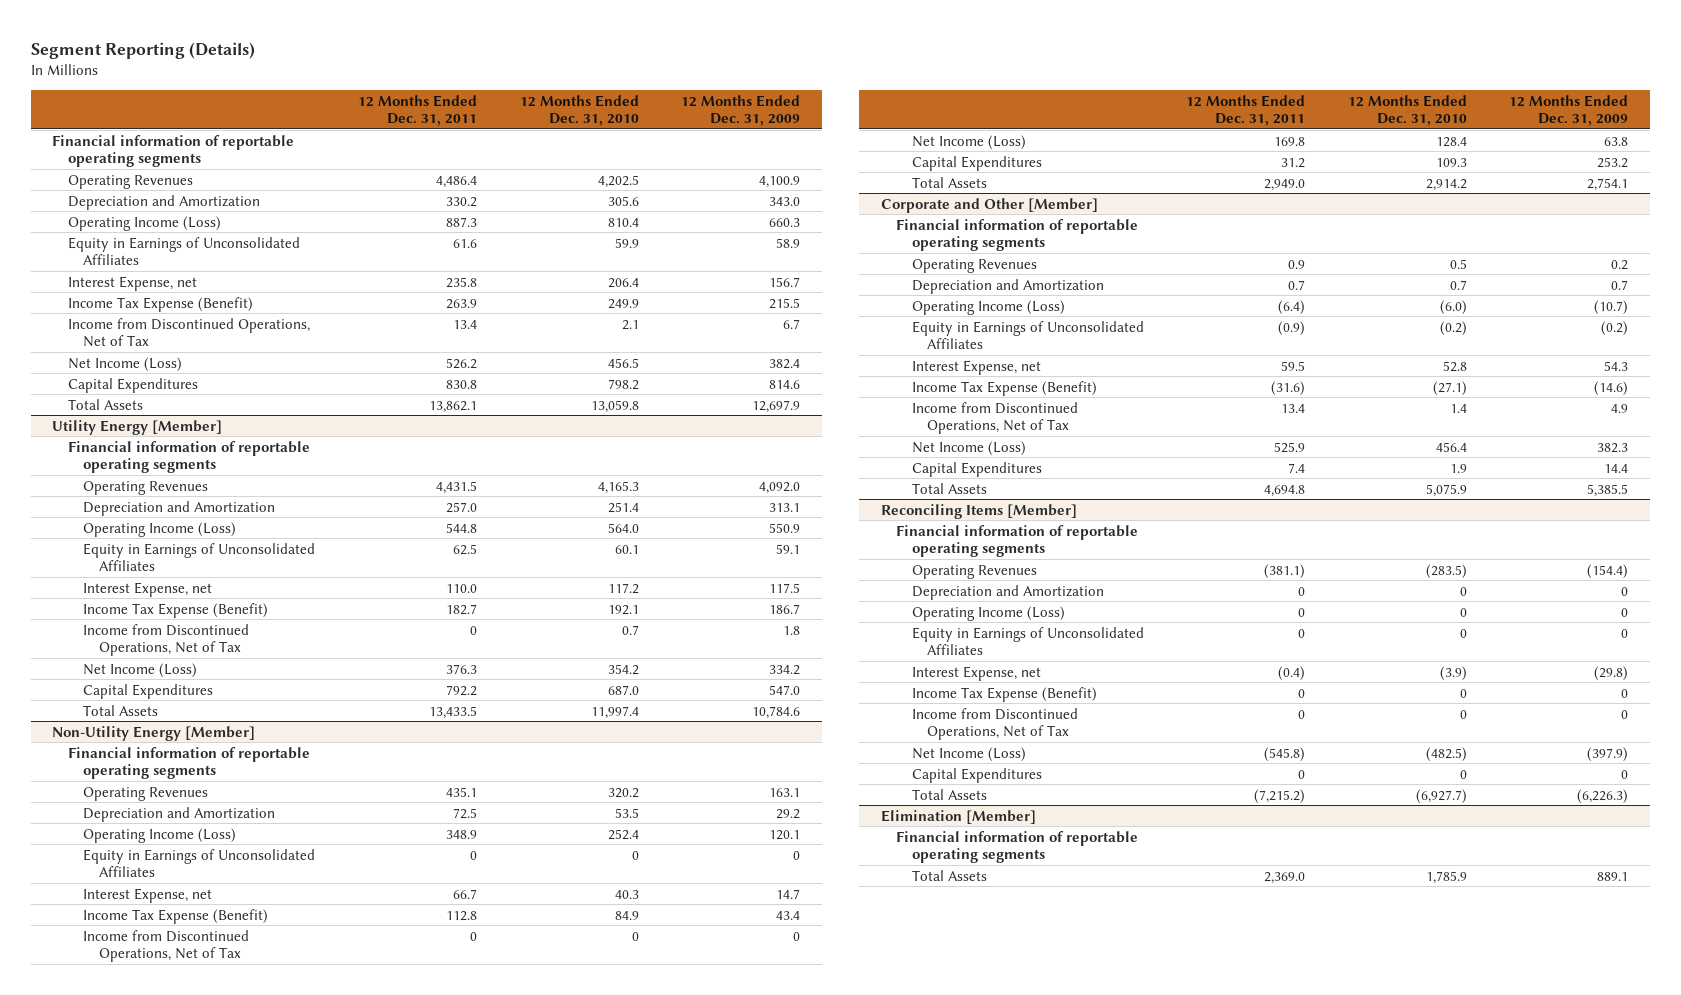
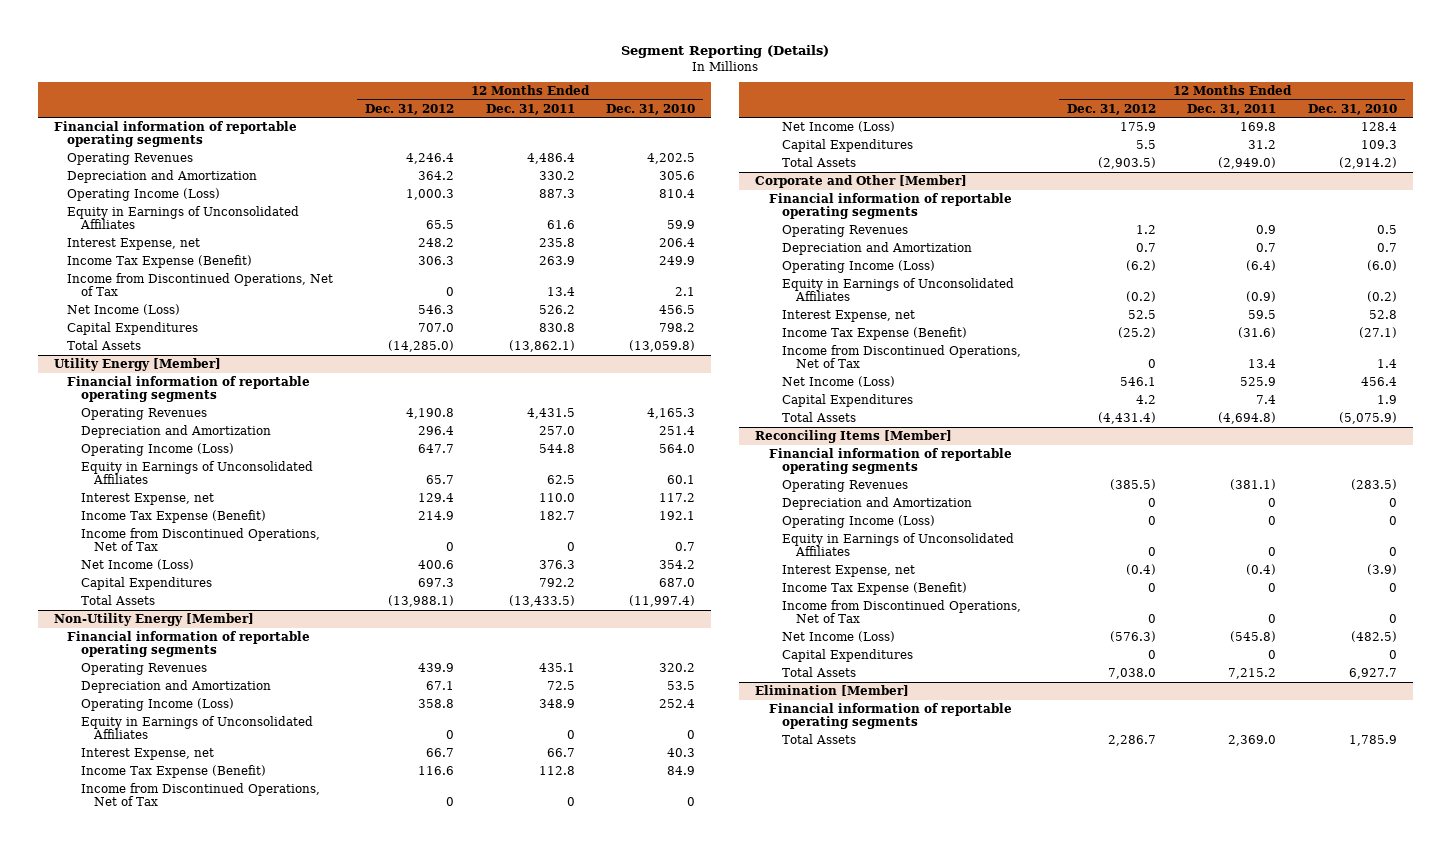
[681,94,801,126] 12 Months Ended Dec. 31, 2009 -> none
none -> [364,103,454,115] Dec. 31, 2012
[429,400,478,413] 13,862.1 -> [508,340,575,353] (13,862.1)
[590,399,639,413] 13,059.8 -> [629,340,696,353] (13,059.8)
[429,705,478,719] 13,433.5 -> [508,595,575,608] (13,433.5)
[590,705,639,719] 11,997.4 -> [629,595,696,608] (11,997.4)
[1264,178,1306,191] 2,949.0 -> [1218,157,1277,170] (2,949.0)
[1425,178,1467,191] 2,914.2 -> [1338,157,1397,170] (2,914.2)
[1264,484,1306,497] 4,694.8 -> [1218,412,1277,425] (4,694.8)
[1425,483,1467,497] 5,075.9 -> [1338,412,1397,425] (5,075.9)
[1254,788,1306,804] (7,215.2) -> [1228,668,1277,680] 7,215.2
[1415,788,1467,804] (6,927.7) -> [1348,668,1397,680] 6,927.7

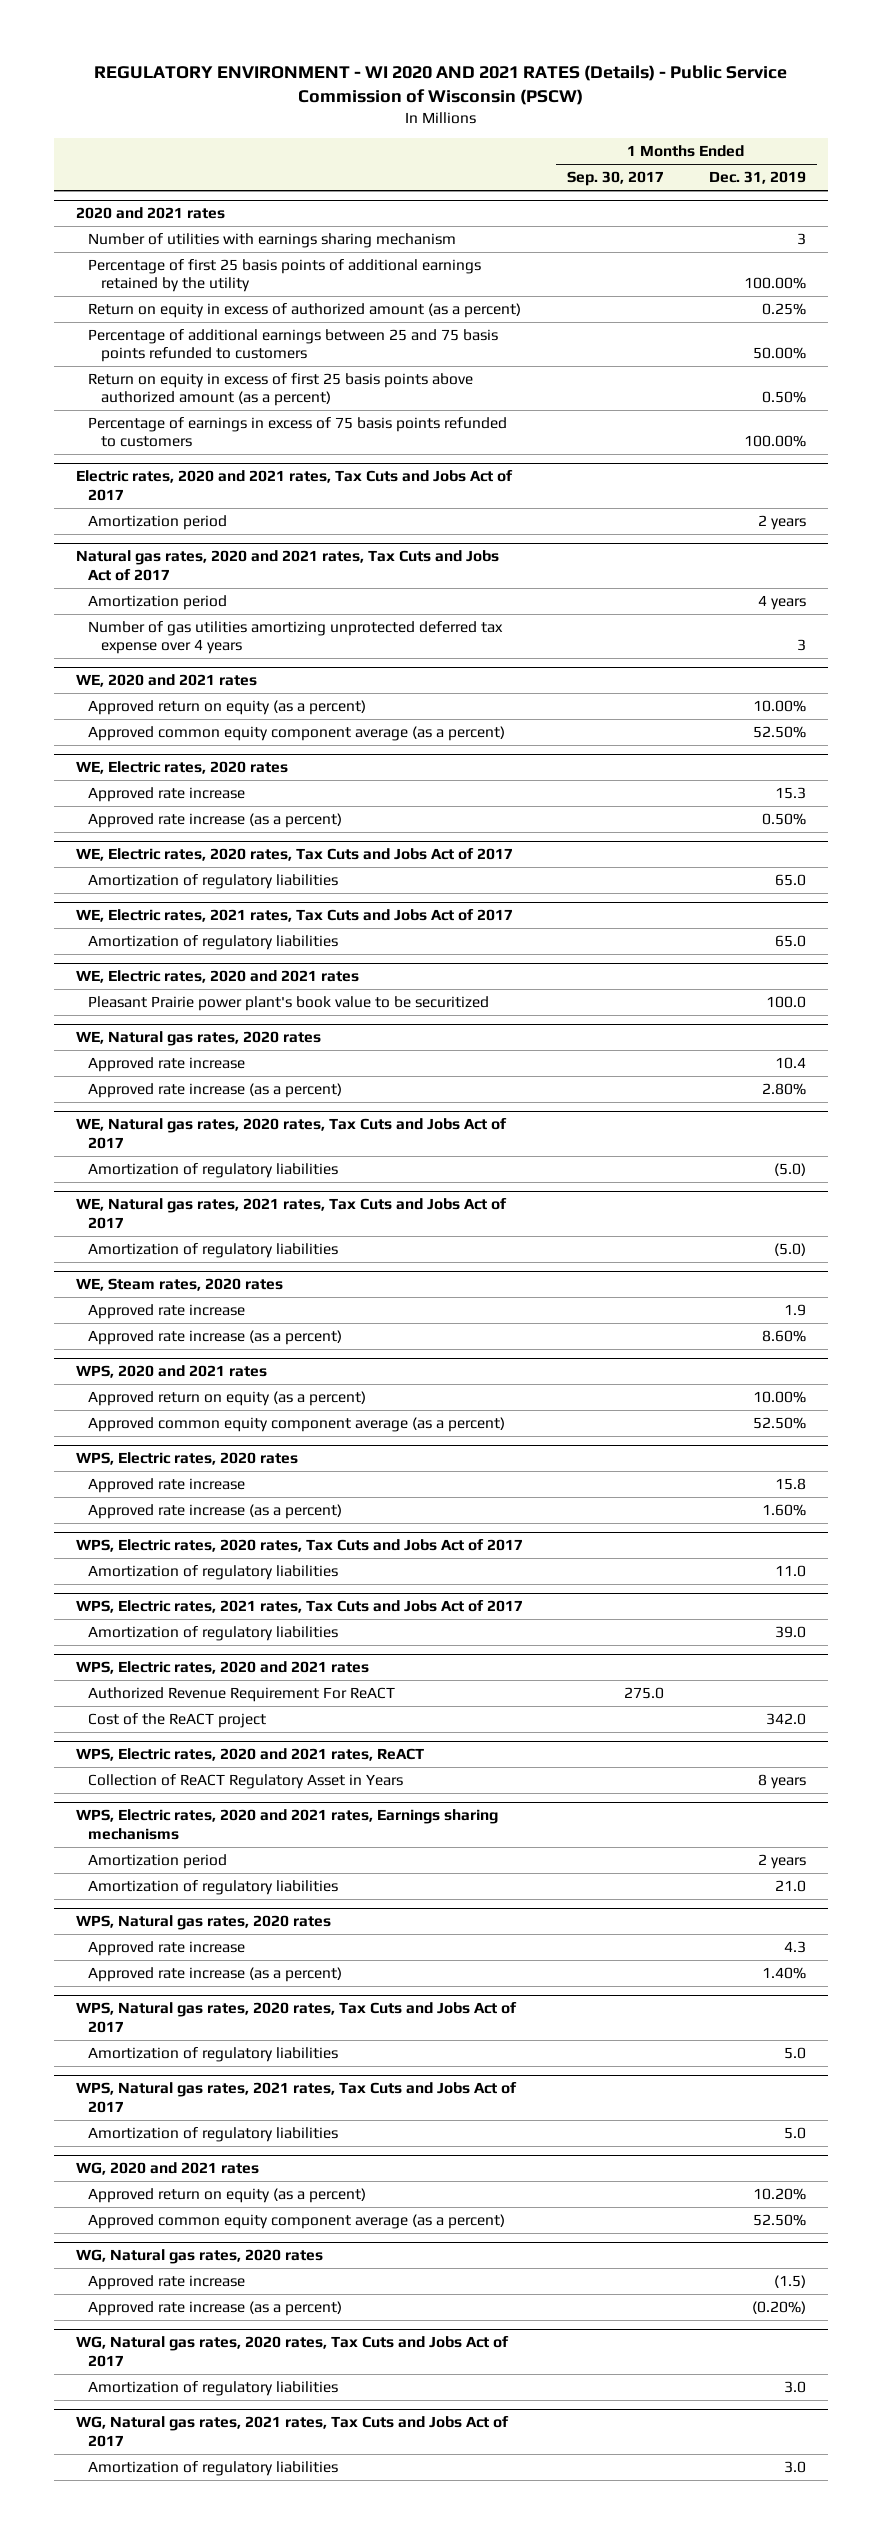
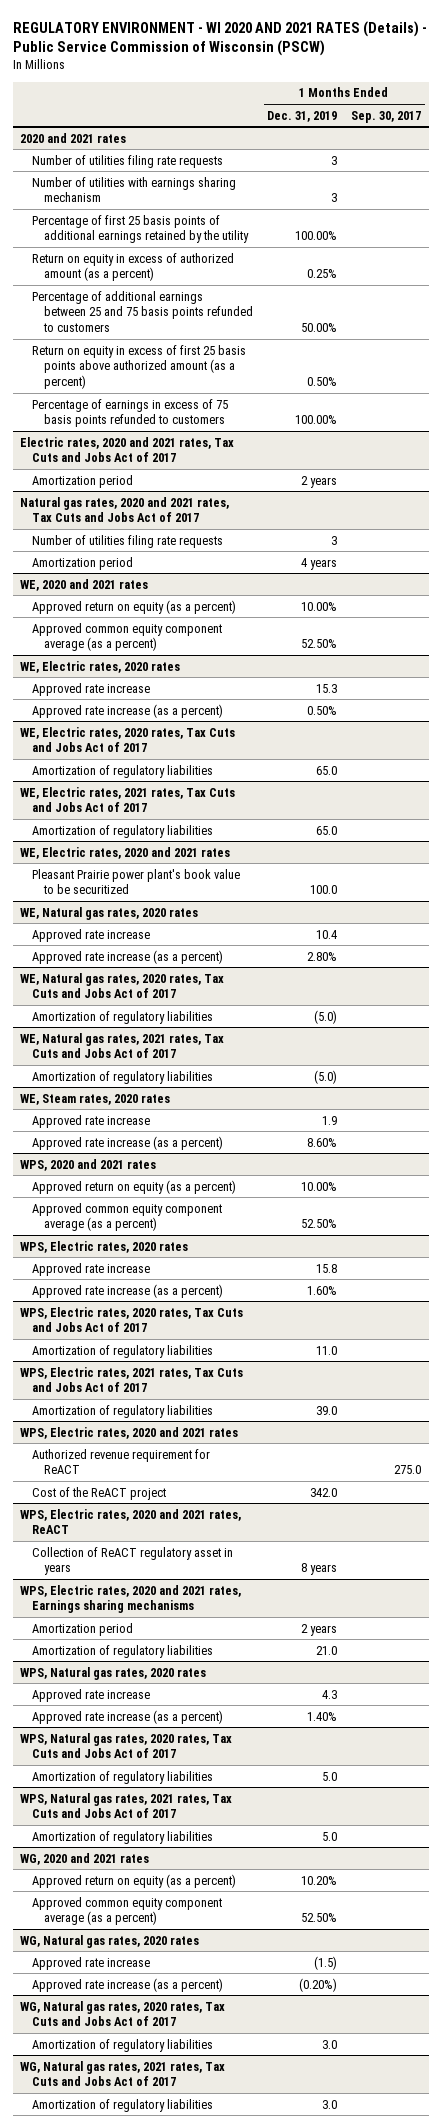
none -> [32,154,224,168] Number of utilities filing rate requests
none -> [32,534,224,548] Number of utilities filing rate requests
[88,621,504,655] Number of gas utilities amortizing unprotected deferred tax expense over 4 years -> none
[88,1687,396,1703] Authorized Revenue Requirement For ReACT -> [32,1448,211,1475] Authorized revenue requirement for ReACT
[88,1774,404,1790] Collection of ReACT Regulatory Asset in Years -> [32,1546,234,1576] Collection of ReACT regulatory asset in years

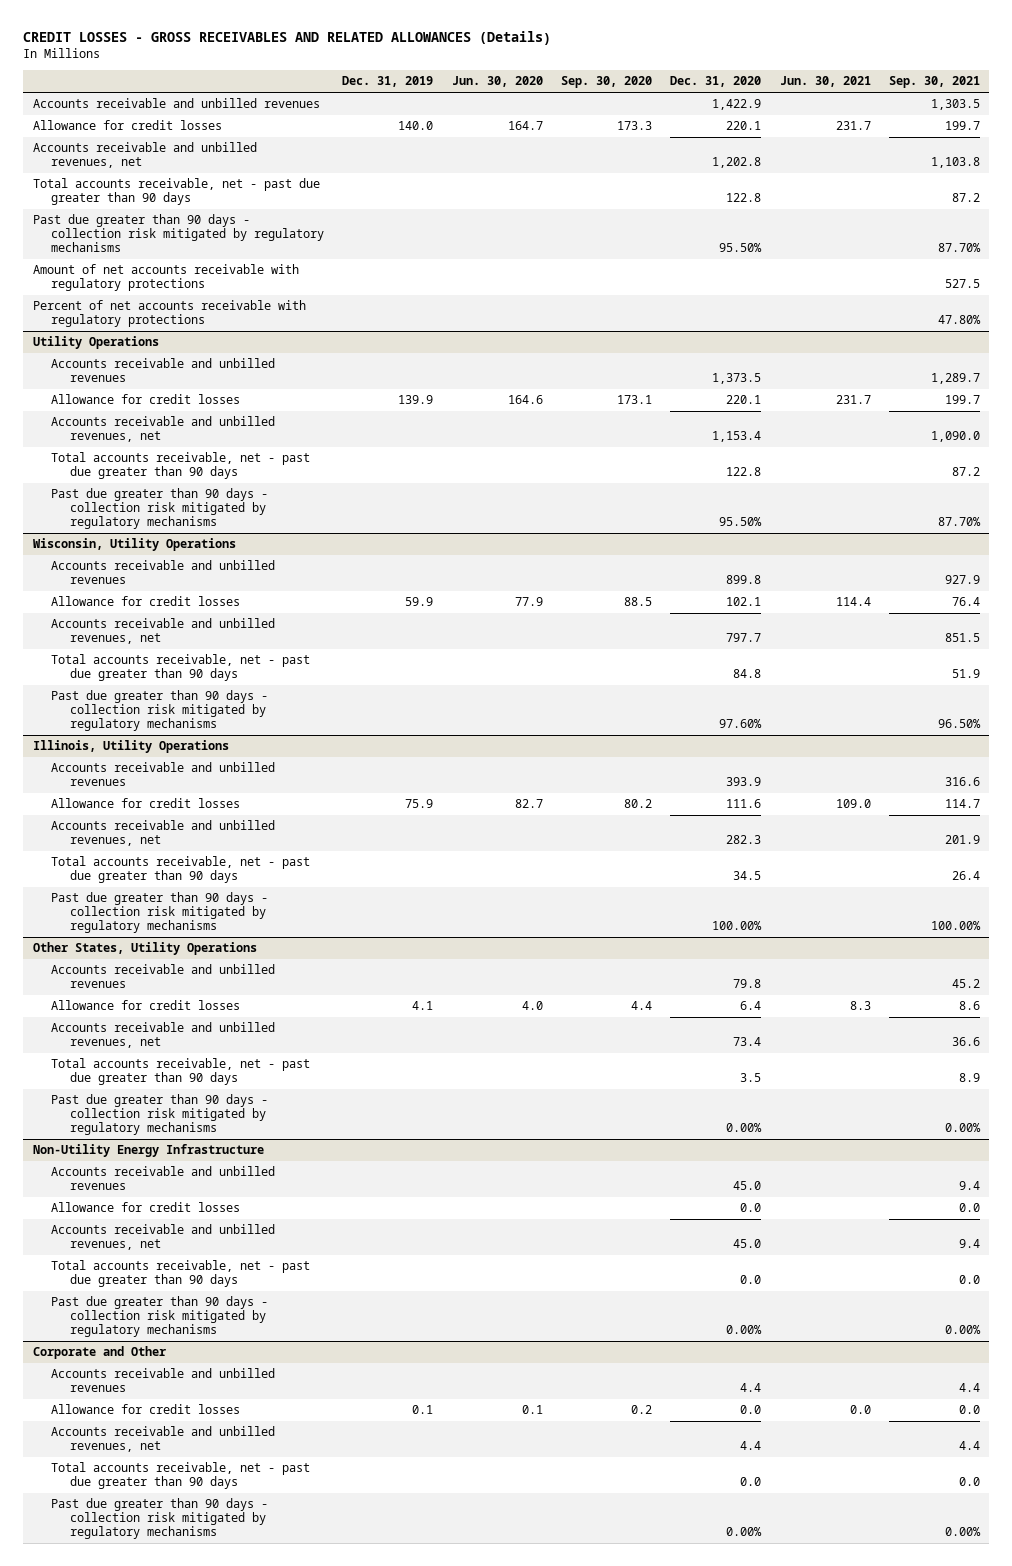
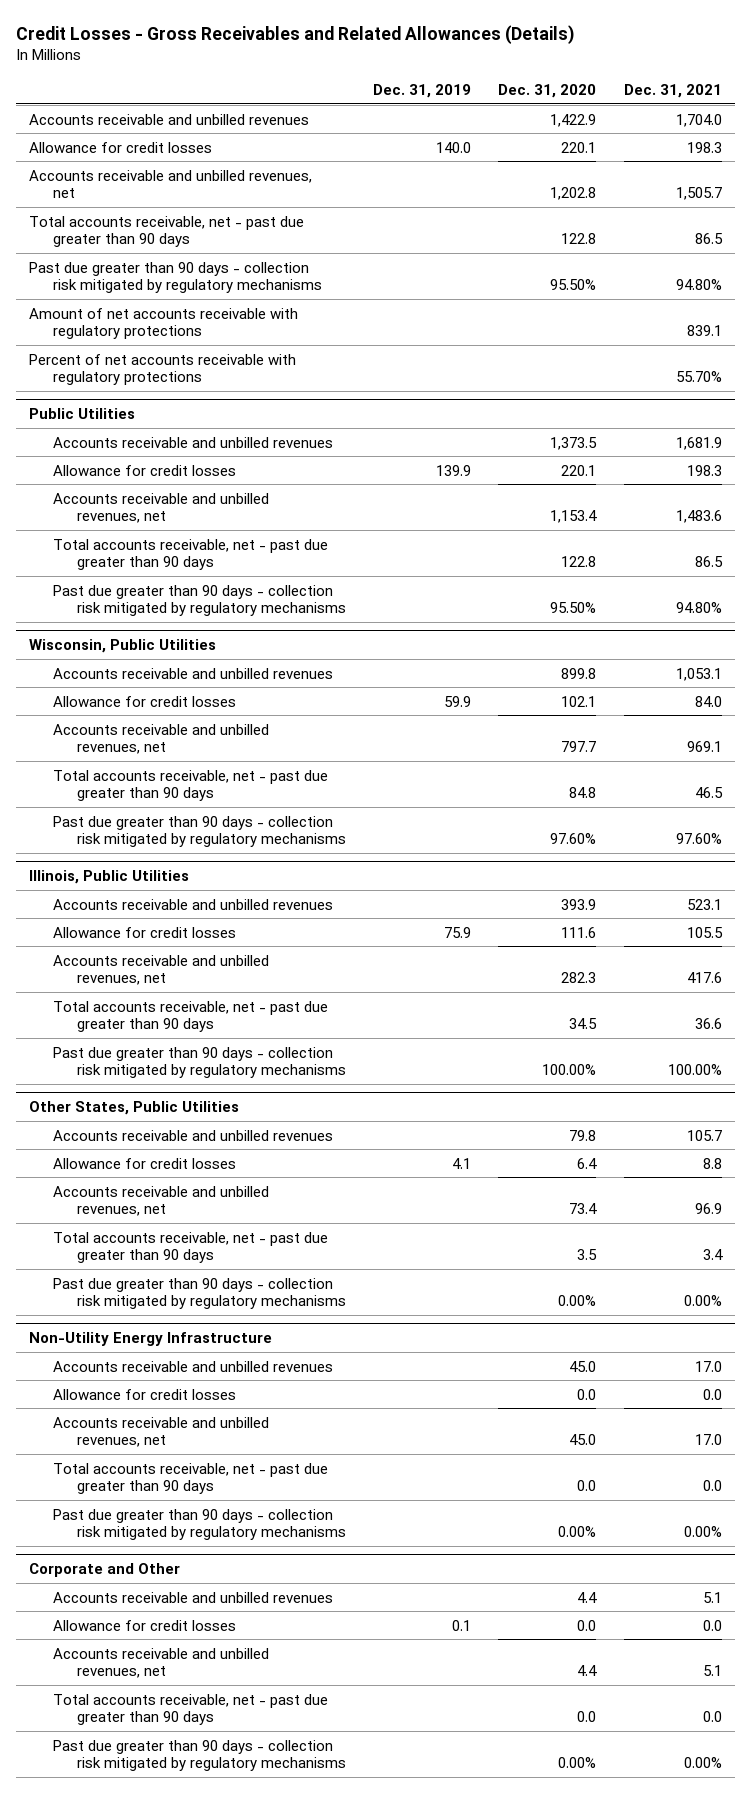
[23,30,552,45] CREDIT LOSSES - GROSS RECEIVABLES AND RELATED ALLOWANCES (Details) -> [15,24,575,44] Credit Losses - Gross Receivables and Related Allowances (Details)
[451,76,543,88] Jun. 30, 2020 -> none
[560,76,652,89] Sep. 30, 2020 -> none
[779,76,871,88] Jun. 30, 2021 -> none
[888,76,980,89] Sep. 30, 2021 -> none
none -> [623,83,722,98] Dec. 31, 2021
[32,336,159,350] Utility Operations -> [29,408,136,420] Public Utilities
[32,538,236,552] Wisconsin, Utility Operations -> none
none -> [29,639,217,654] Wisconsin, Public Utilities
[32,740,229,754] Illinois, Utility Operations -> none
none -> [29,870,190,885] Illinois, Public Utilities
[32,942,257,956] Other States, Utility Operations -> none
none -> [29,1101,240,1116] Other States, Public Utilities

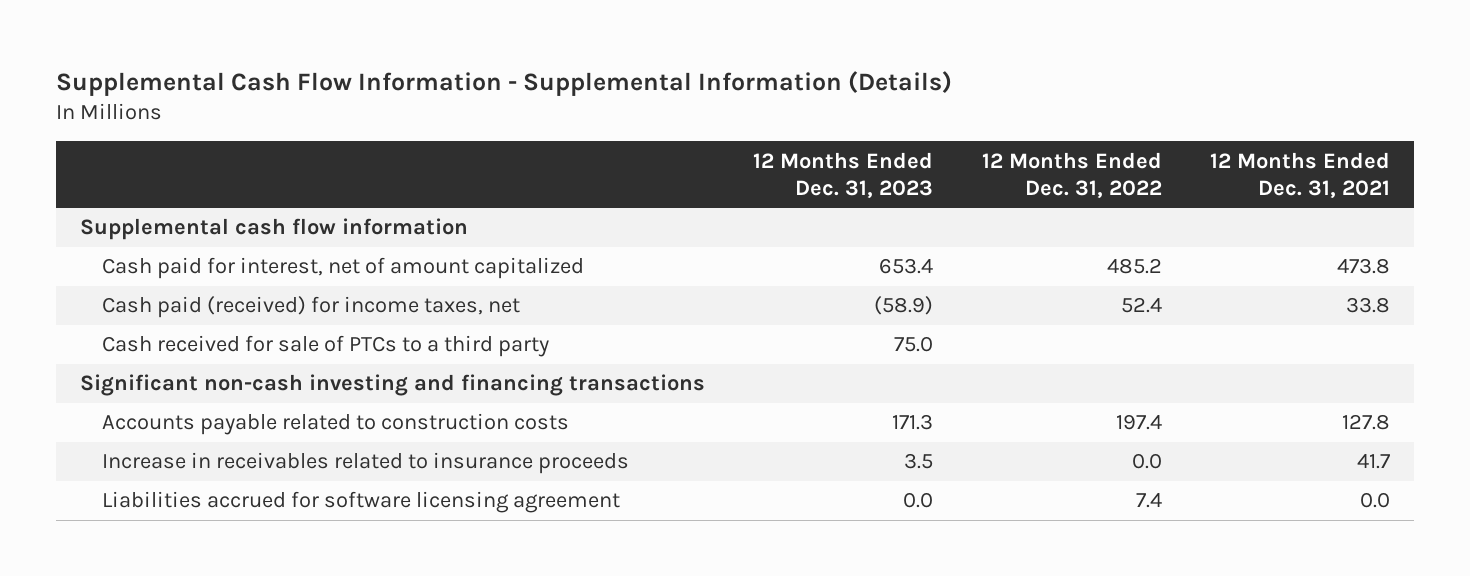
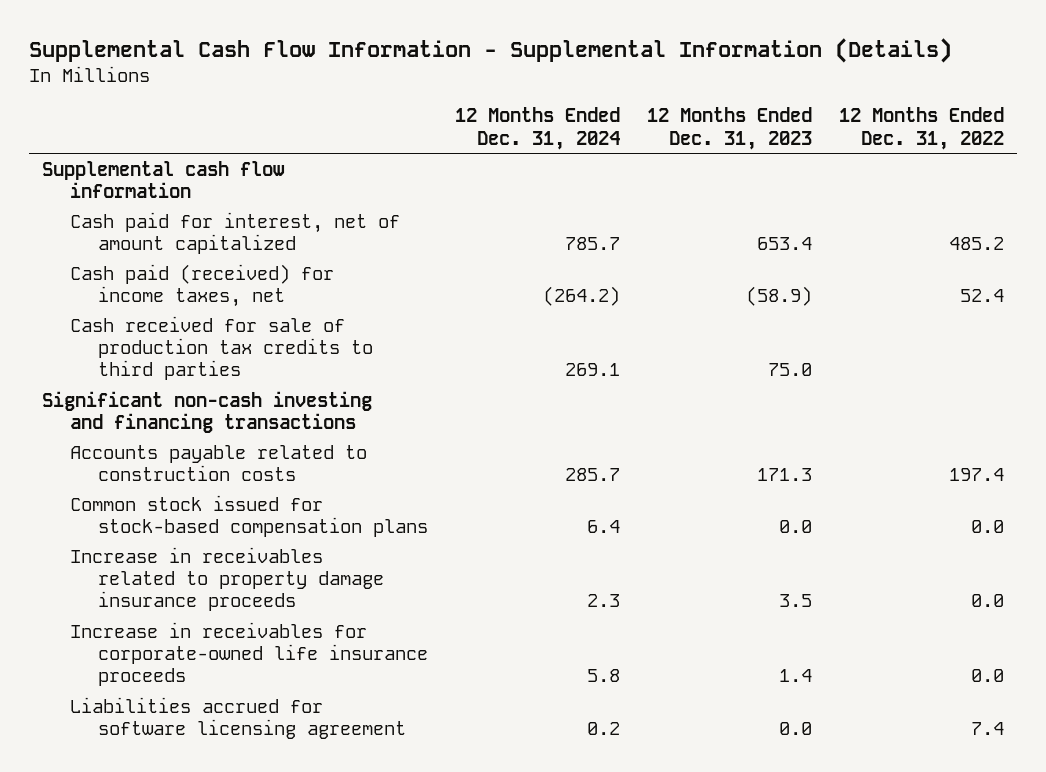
[1209,151,1390,198] 12 Months Ended Dec. 31, 2021 -> none
none -> [455,107,621,150] 12 Months Ended Dec. 31, 2024
[102,335,550,358] Cash received for sale of PTCs to a third party -> [70,315,374,381] Cash received for sale of production tax credits to third parties
none -> [70,494,429,537] Common stock issued for stock-based compensation plans
[102,452,630,475] Increase in receivables related to insurance proceeds -> [70,546,385,612] Increase in receivables related to property damage insurance proceeds
none -> [70,621,429,687] Increase in receivables for corporate-owned life insurance proceeds

